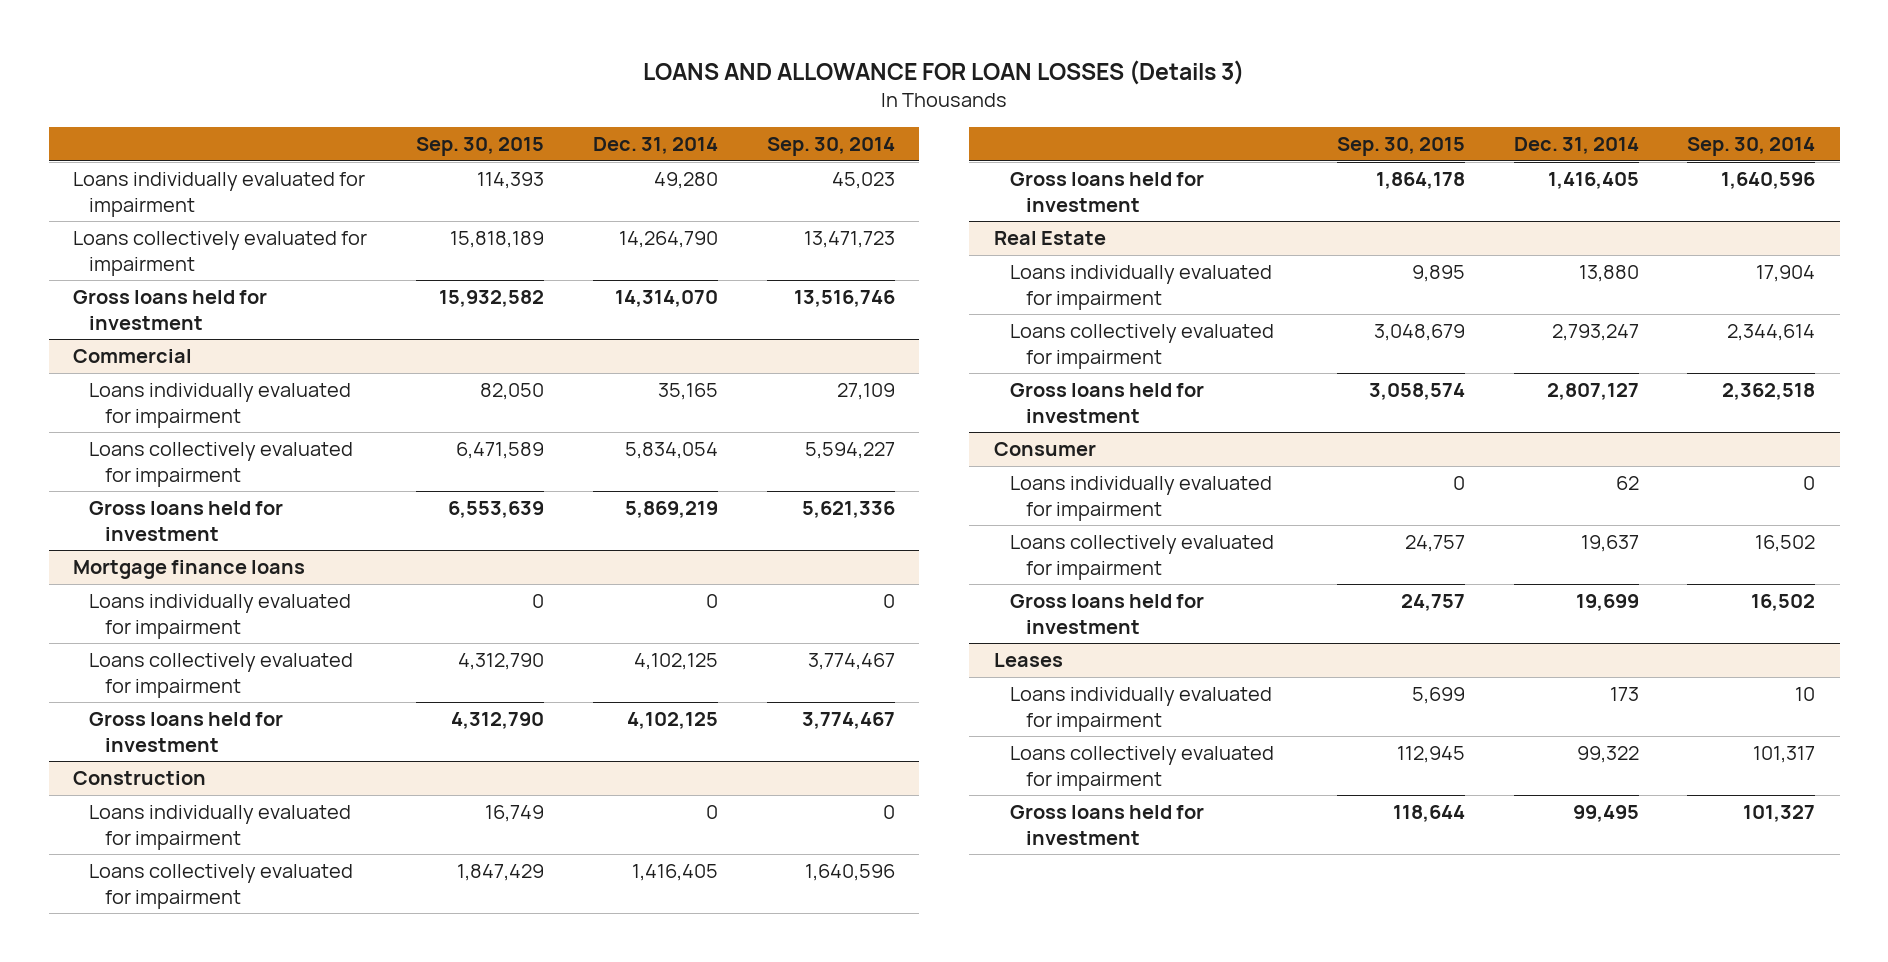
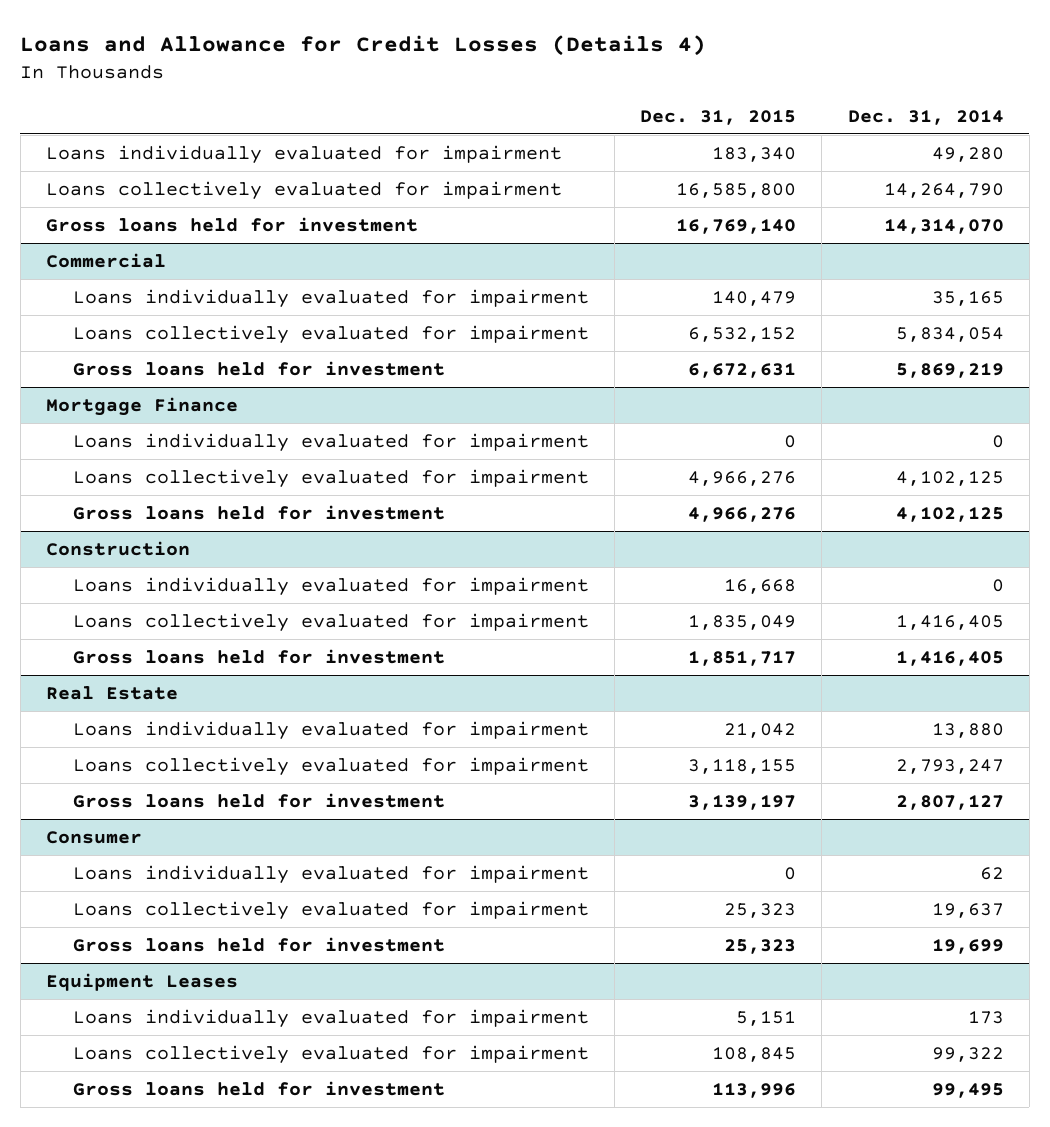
[643,59,1245,85] LOANS AND ALLOWANCE FOR LOAN LOSSES (Details 3) -> [20,35,707,57] Loans and Allowance for Credit Losses (Details 4)
[415,137,544,157] Sep. 30, 2015 -> none
[766,137,895,157] Sep. 30, 2014 -> none
none -> [640,109,797,125] Dec. 31, 2015
[73,560,306,580] Mortgage finance loans -> [45,396,238,416] Mortgage Finance
[993,653,1063,668] Leases -> [45,972,238,991] Equipment Leases

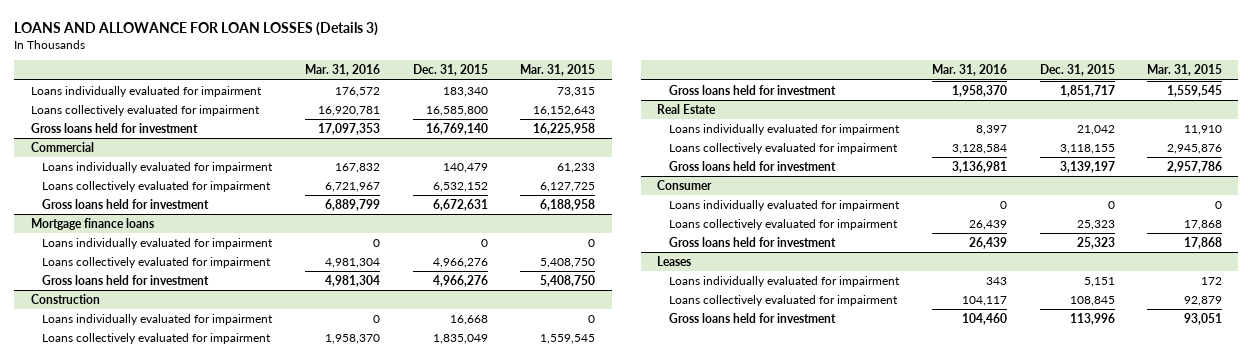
[20,35,707,57] Loans and Allowance for Credit Losses (Details 4) -> [14,21,379,36] LOANS AND ALLOWANCE FOR LOAN LOSSES (Details 3)
[847,109,1004,125] Dec. 31, 2014 -> none
none -> [304,64,380,77] Mar. 31, 2016
none -> [520,64,596,77] Mar. 31, 2015
[45,396,238,416] Mortgage Finance -> [30,217,154,230] Mortgage finance loans
[45,972,238,991] Equipment Leases -> [657,255,692,266] Leases

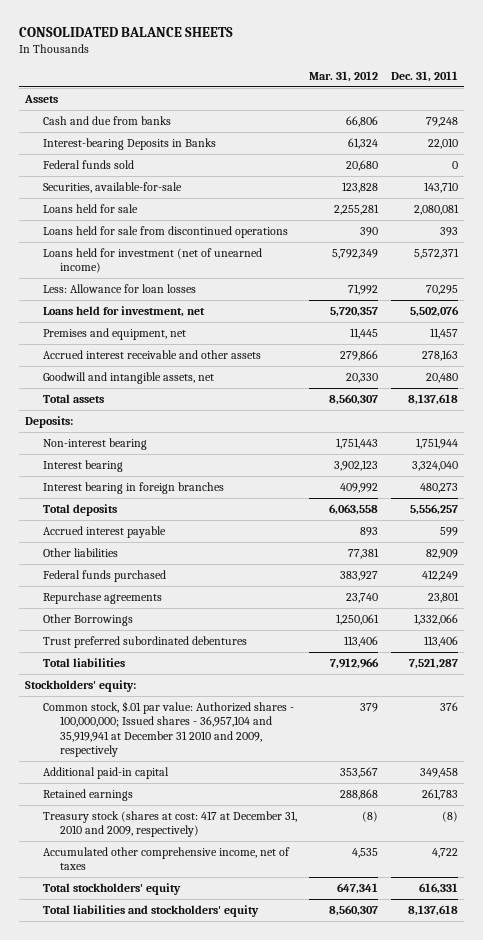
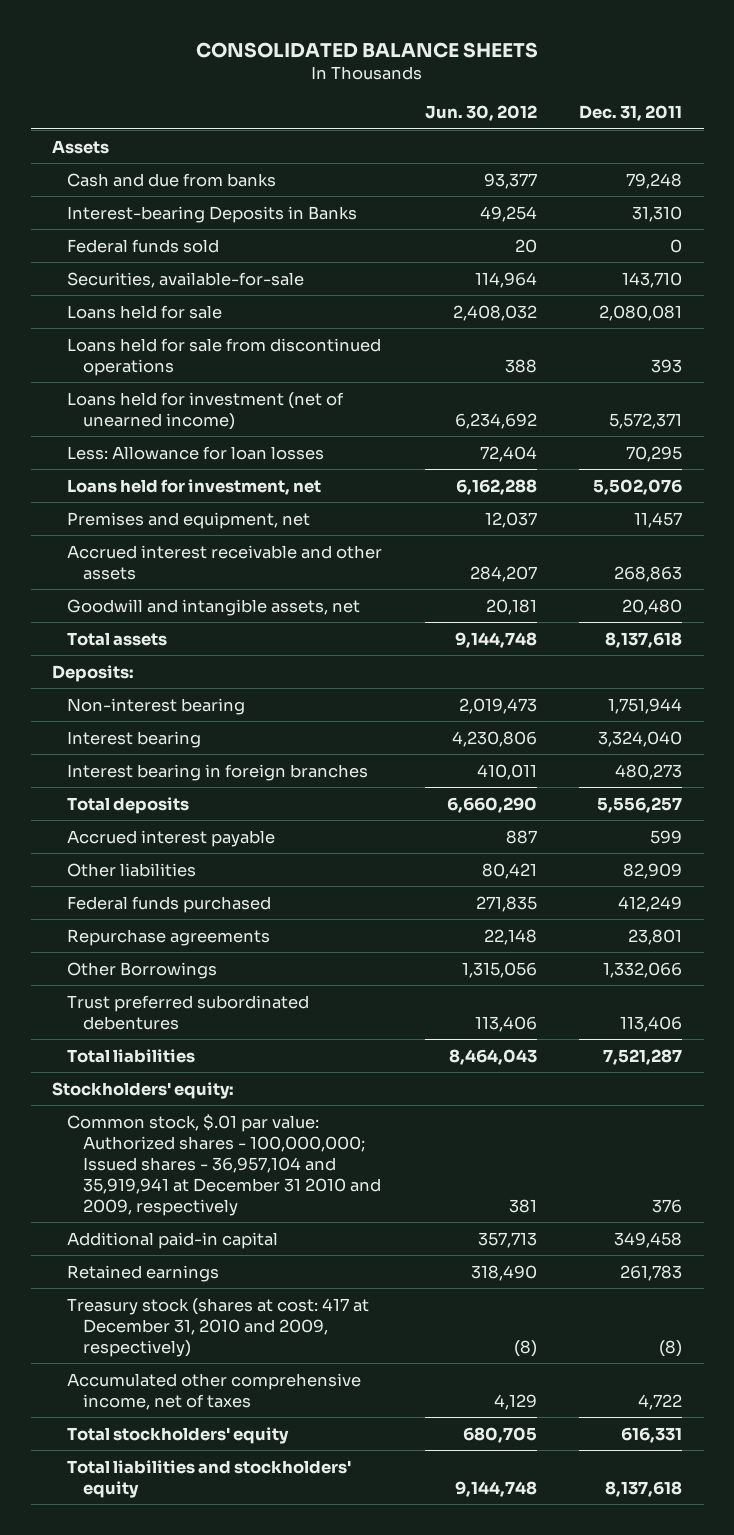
[309,71,379,83] Mar. 31, 2012 -> none
none -> [424,105,537,122] Jun. 30, 2012
[428,137,459,149] 22,010 -> [632,205,683,222] 31,310
[422,349,459,361] 278,163 -> [614,565,683,582] 268,863

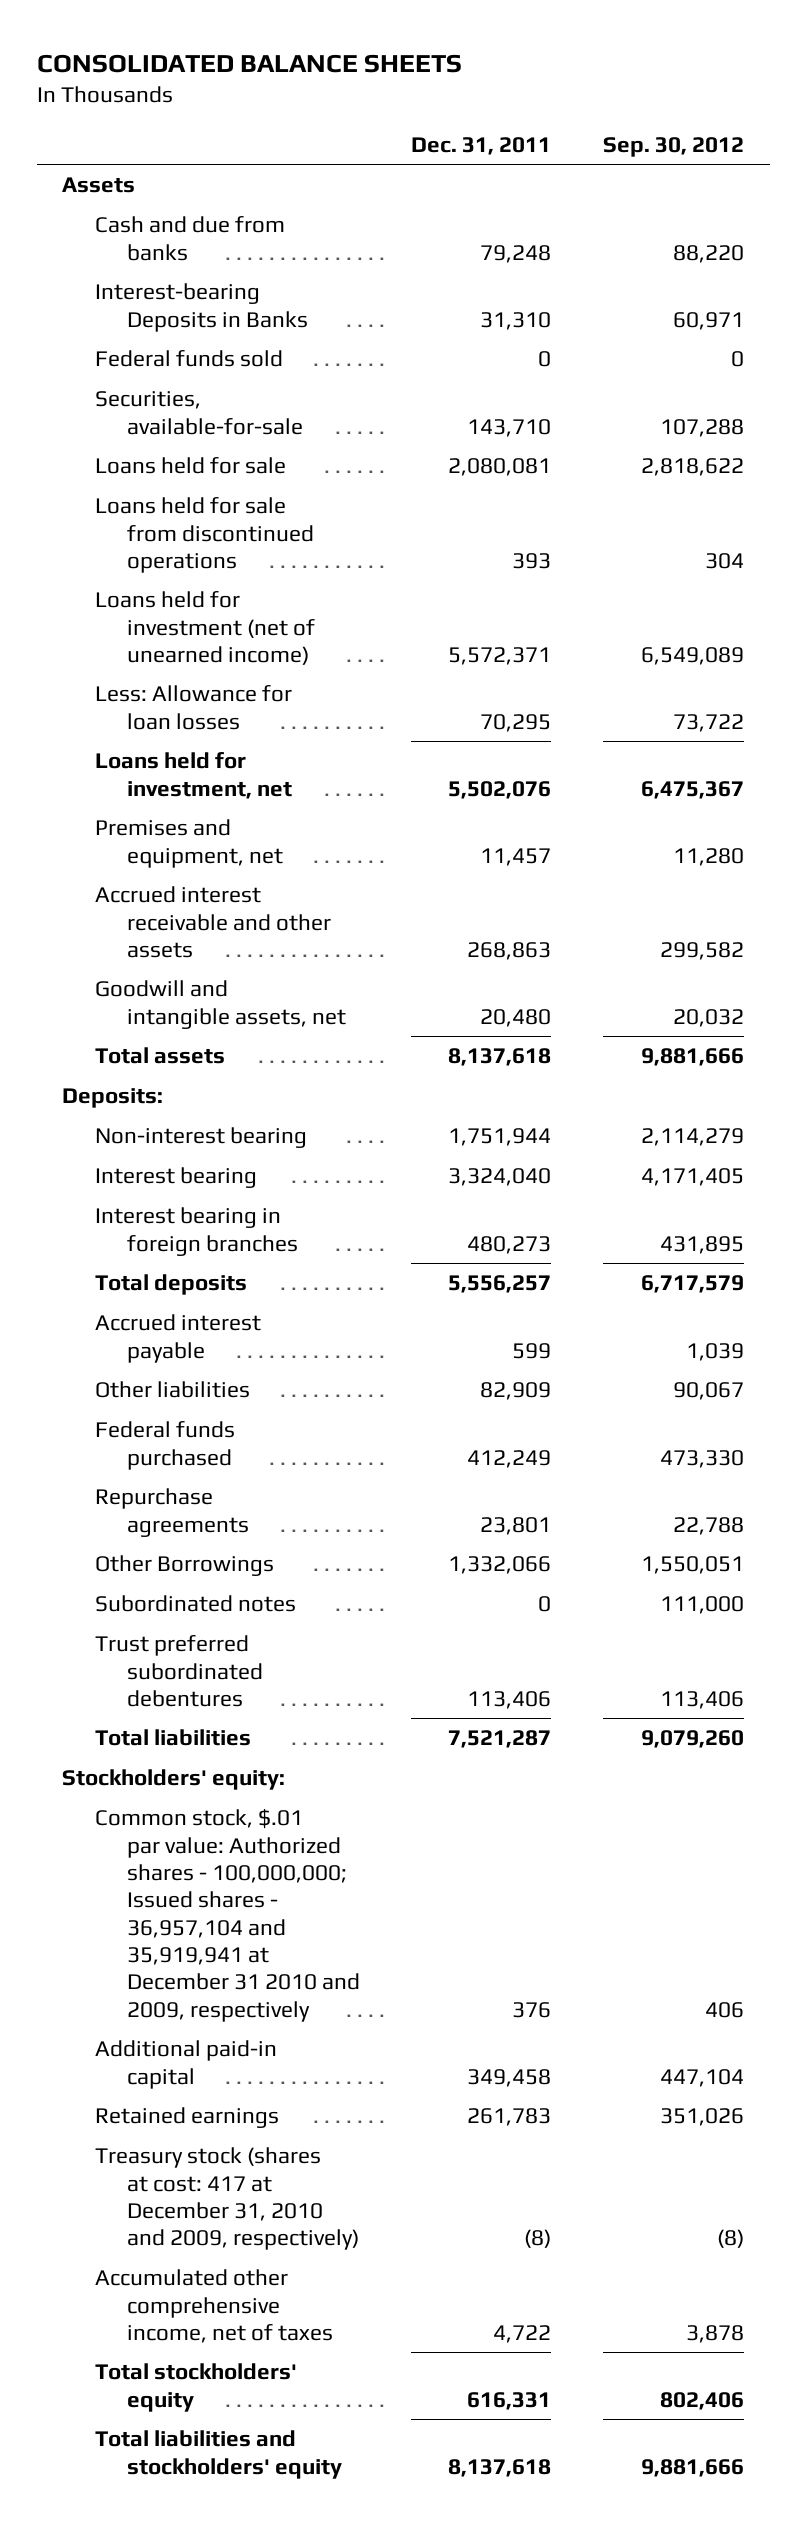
[424,105,537,122] Jun. 30, 2012 -> none
none -> [602,136,744,157] Sep. 30, 2012
none -> [94,1595,296,1613] Subordinated notes

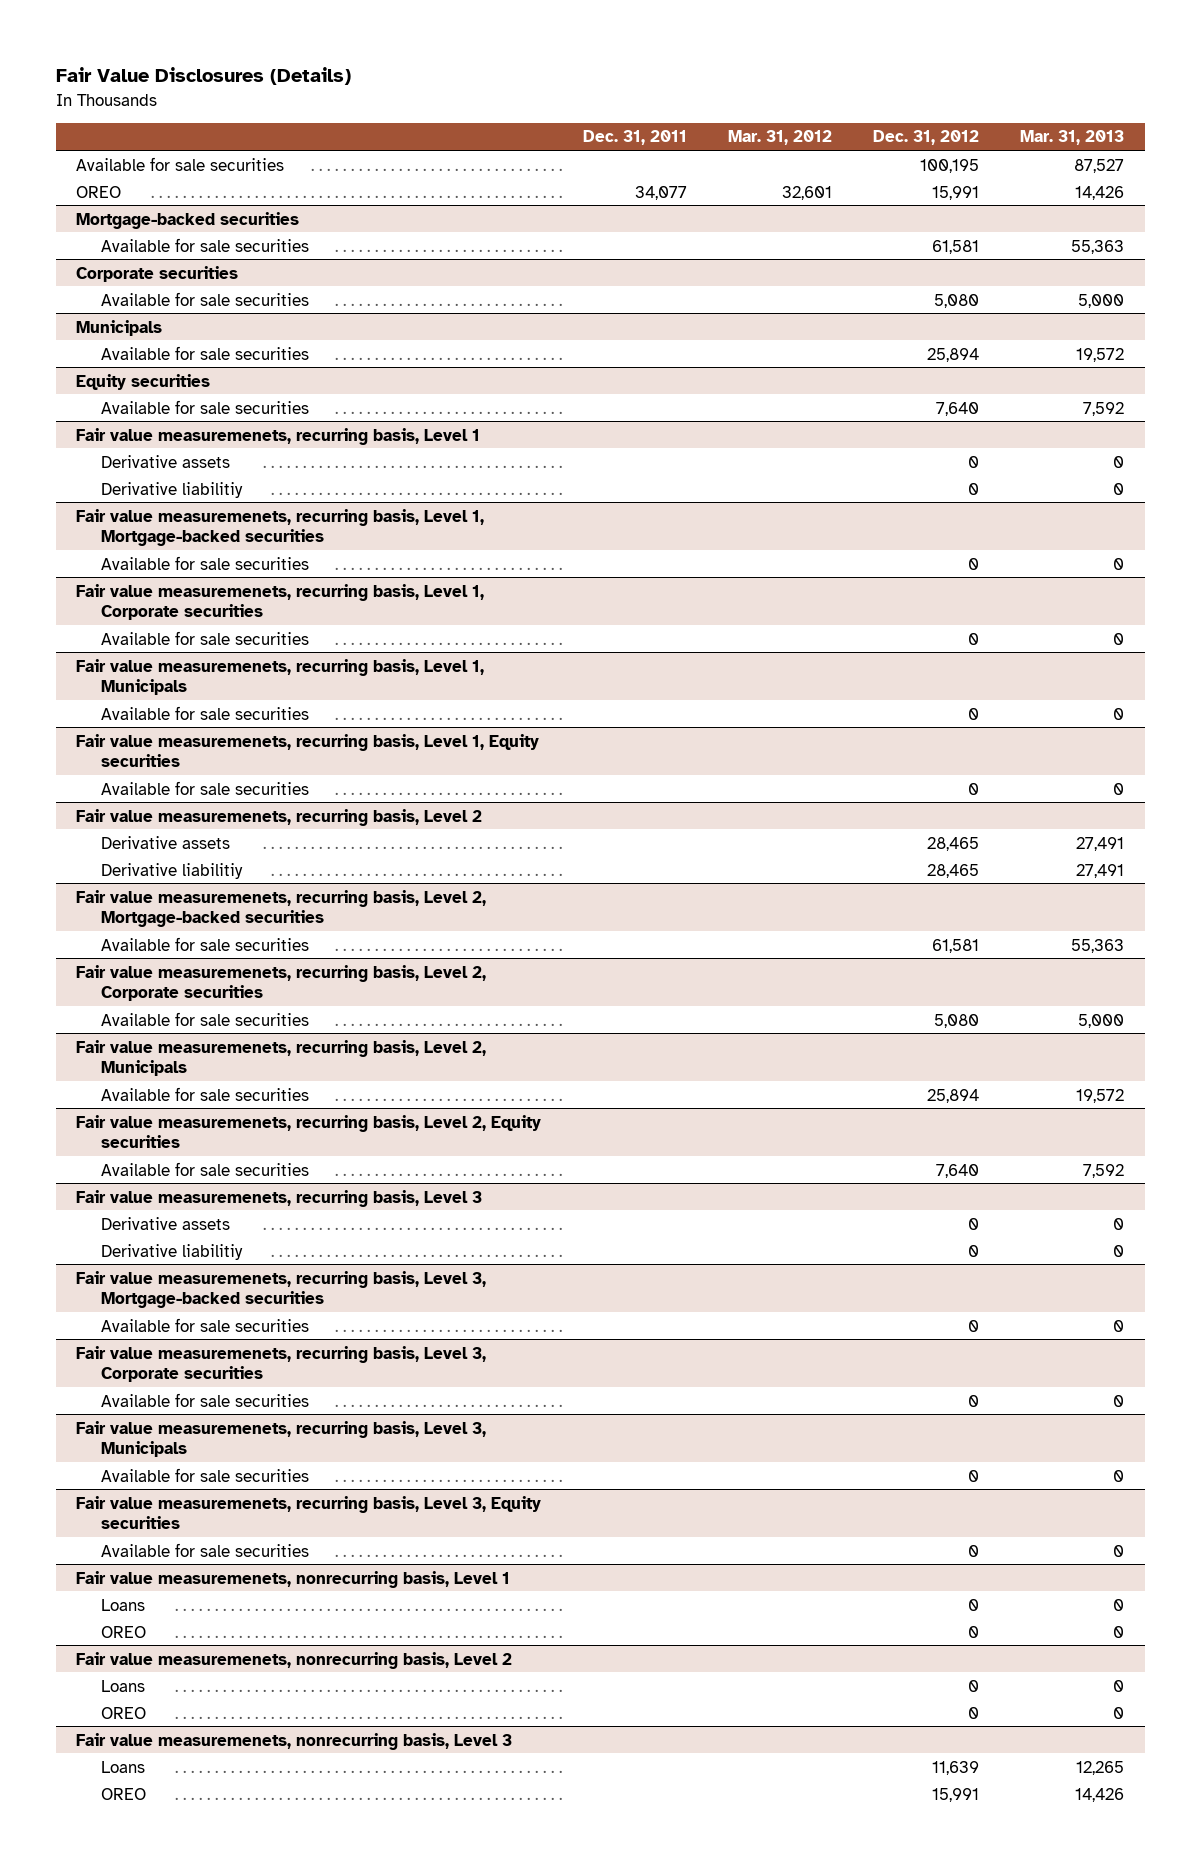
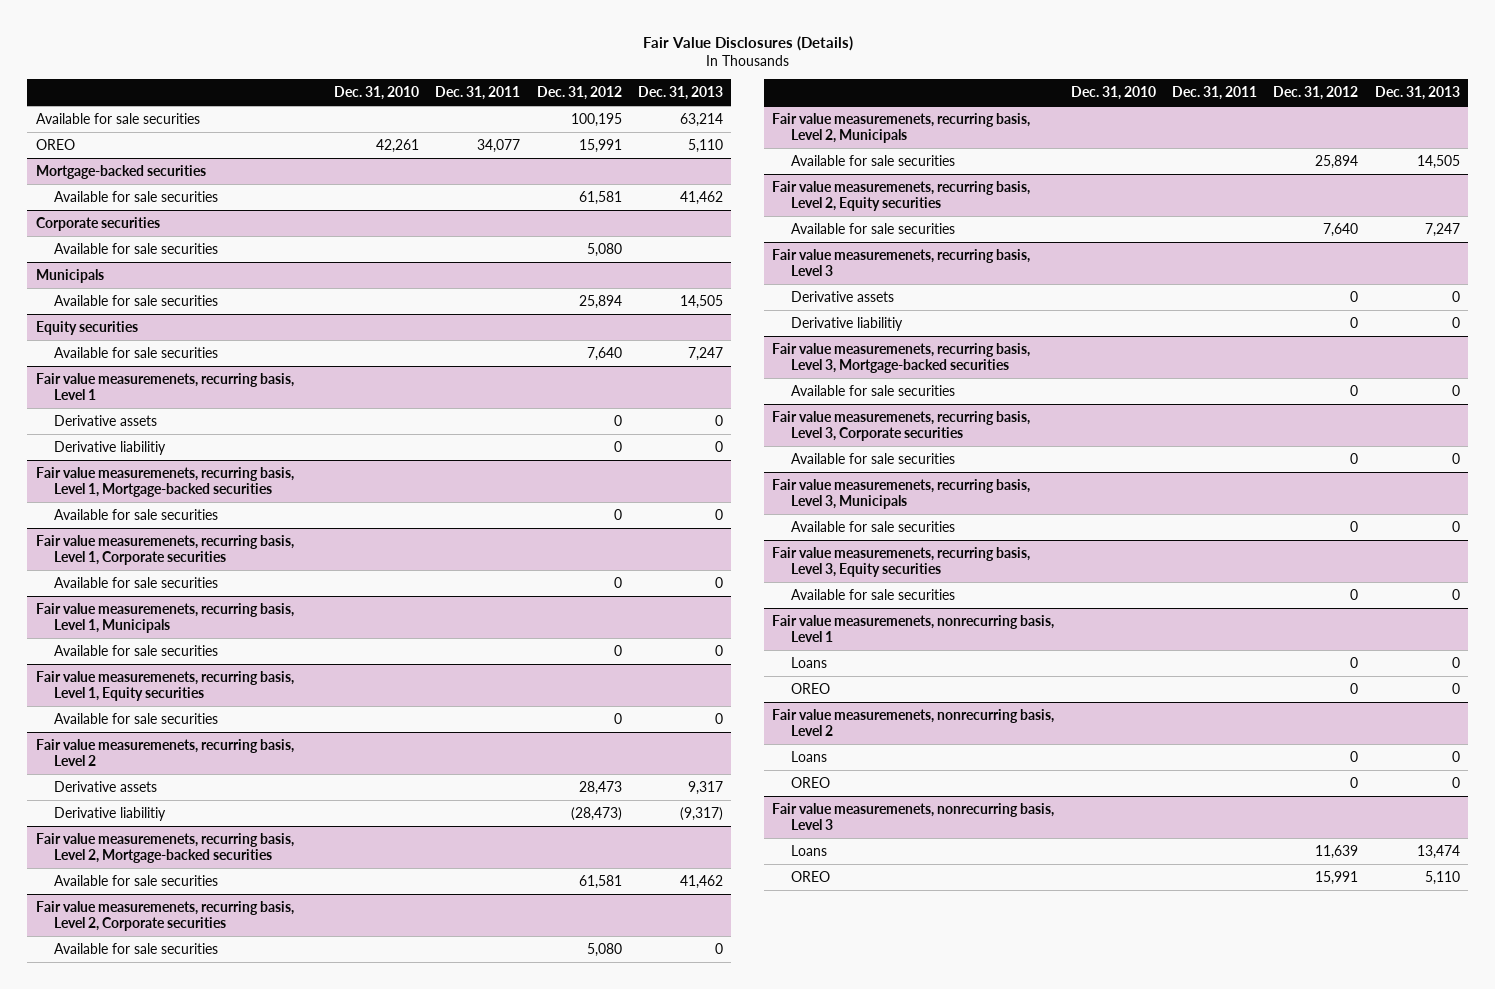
[727,130,832,146] Mar. 31, 2012 -> none
[1020,130,1125,146] Mar. 31, 2013 -> none
none -> [333,85,419,100] Dec. 31, 2010
none -> [637,85,723,100] Dec. 31, 2013
[926,836,979,851] 28,465 -> [578,780,622,795] 28,473
[926,863,979,878] 28,465 -> [570,806,622,821] (28,473)

